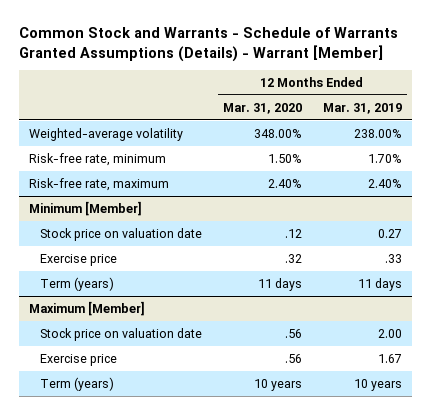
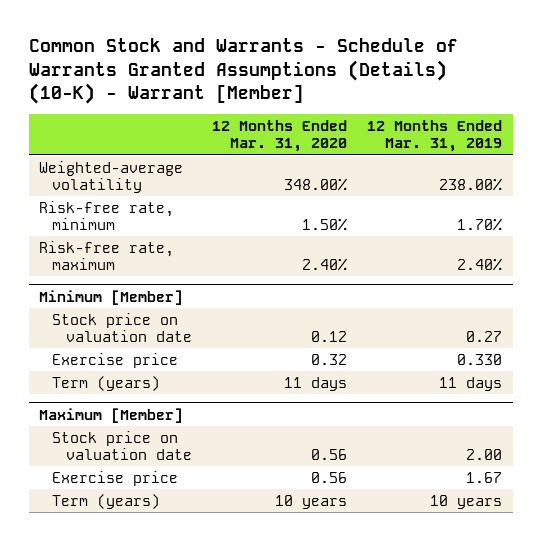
[18,27,398,62] Common Stock and Warrants - Schedule of Warrants Granted Assumptions (Details) - Warrant [Member] -> [28,38,458,105] Common Stock and Warrants - Schedule of Warrants Granted Assumptions (Details) (10-K) - Warrant [Member]
[284,228,302,238] .12 -> [311,331,348,343] 0.12
[284,253,302,263] .32 -> [311,353,348,365] 0.32
[384,253,402,263] .33 -> [457,353,503,365] 0.330
[284,328,302,338] .56 -> [311,449,348,461] 0.56
[284,353,302,363] .56 -> [311,471,348,483] 0.56

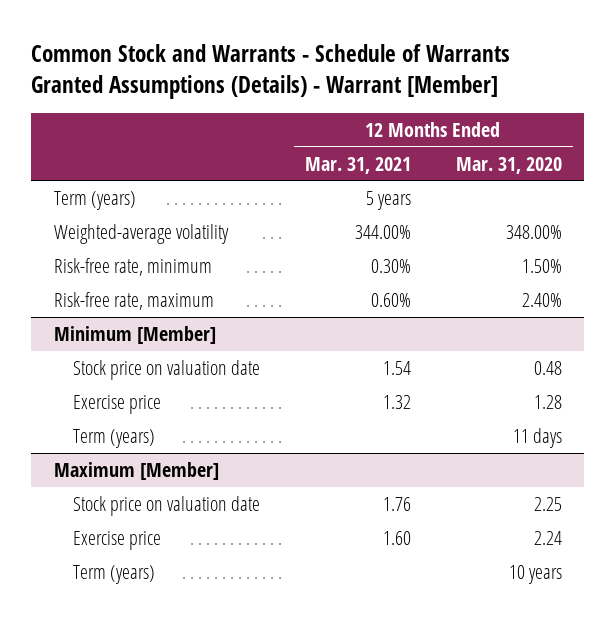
[28,38,458,105] Common Stock and Warrants - Schedule of Warrants Granted Assumptions (Details) (10-K) - Warrant [Member] -> [31,44,511,100] Common Stock and Warrants - Schedule of Warrants Granted Assumptions (Details) - Warrant [Member]
[367,119,503,153] 12 Months Ended Mar. 31, 2019 -> none
none -> [304,156,411,174] Mar. 31, 2021
none -> [53,190,136,210] Term (years)
[311,331,348,343] 0.12 -> [533,360,562,375] 0.48
[311,353,348,365] 0.32 -> [533,394,562,409] 1.28
[311,449,348,461] 0.56 -> [533,496,562,511] 2.25
[311,471,348,483] 0.56 -> [533,530,562,545] 2.24

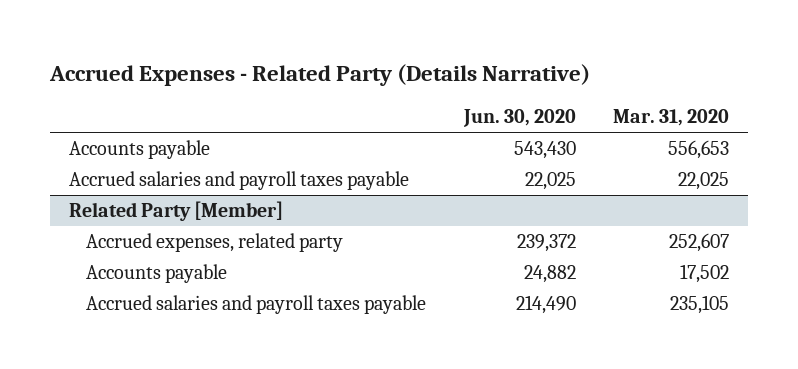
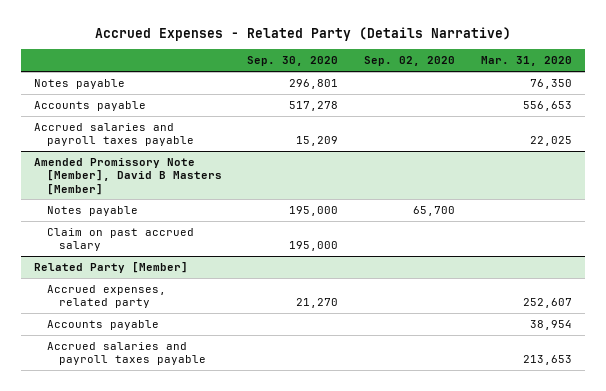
[462,109,576,128] Jun. 30, 2020 -> none
none -> [247,56,339,67] Sep. 30, 2020
none -> [364,56,456,67] Sep. 02, 2020
none -> [34,78,126,89] Notes payable
none -> [34,157,222,195] Amended Promissory Note [Member], David B Masters [Member]
none -> [46,205,138,216] Notes payable
none -> [46,227,194,252] Claim on past accrued salary
[680,264,730,284] 17,502 -> [530,319,573,330] 38,954
[670,295,730,315] 235,105 -> [523,355,573,366] 213,653

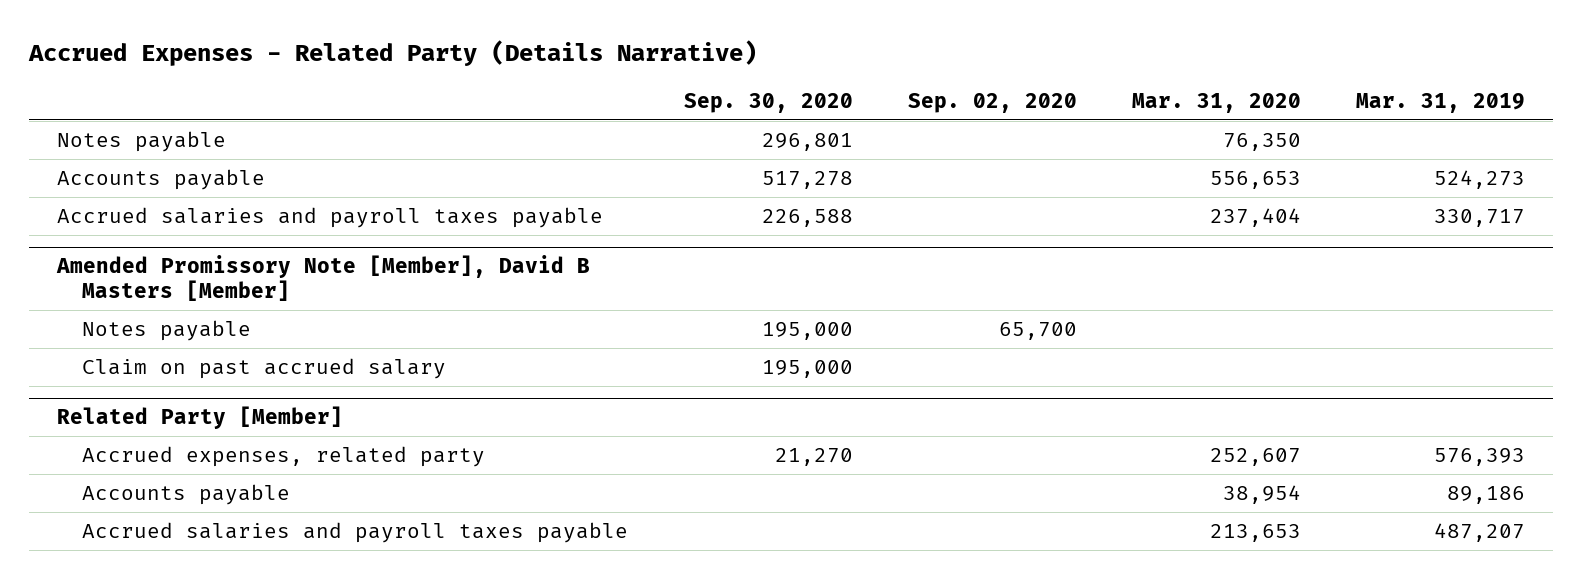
none -> [1356,93,1526,114] Mar. 31, 2019
[296,136,339,147] 15,209 -> [761,209,853,228] 226,588
[530,136,573,147] 22,025 -> [1210,208,1302,228] 237,404

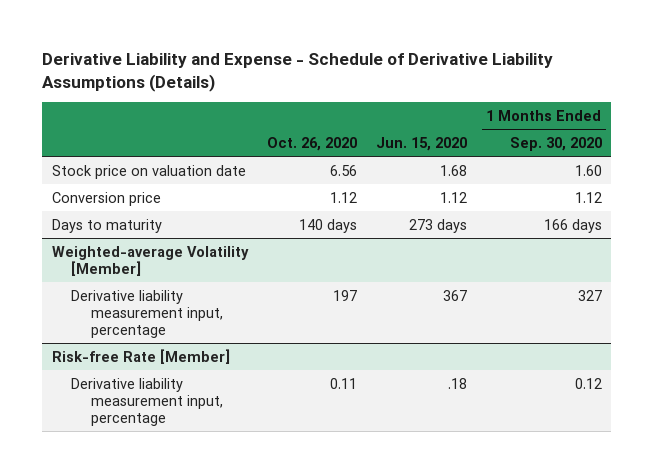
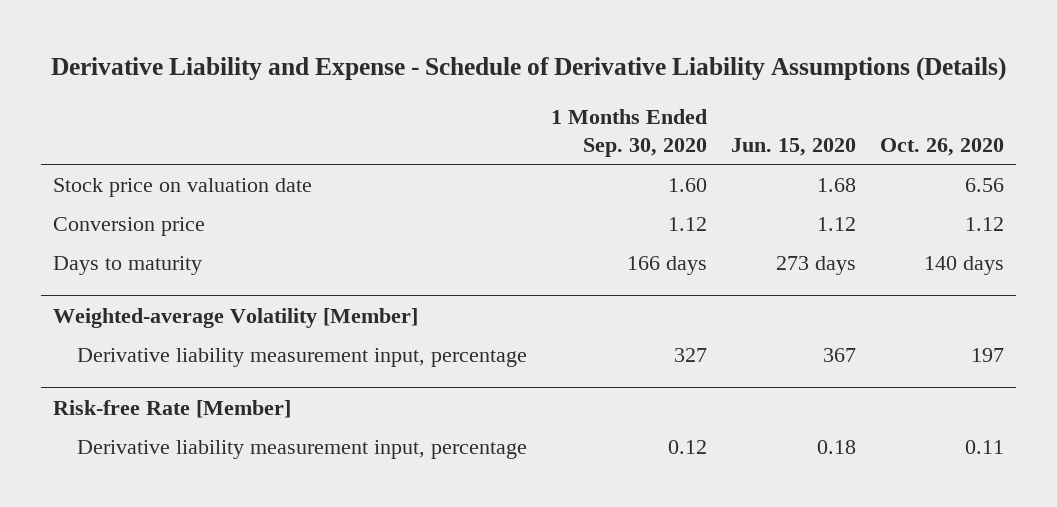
[448,377,468,389] .18 -> [817,439,857,454] 0.18

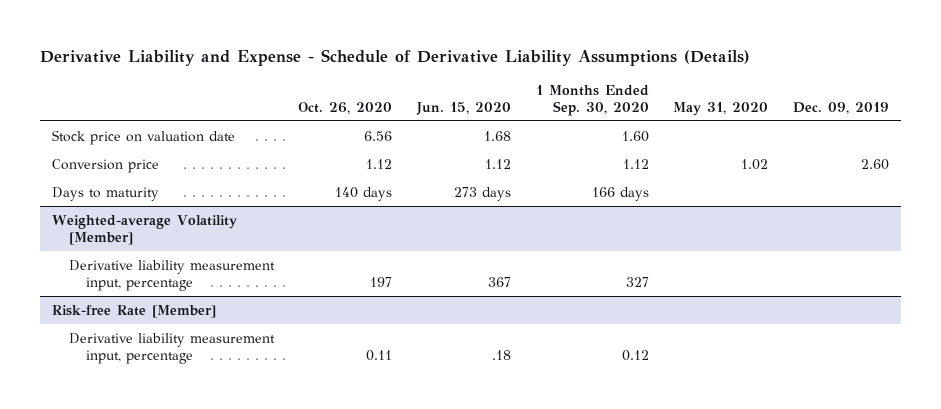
none -> [673,101,769,116] May 31, 2020
none -> [793,101,890,114] Dec. 09, 2019
[817,439,857,454] 0.18 -> [492,349,512,360] .18

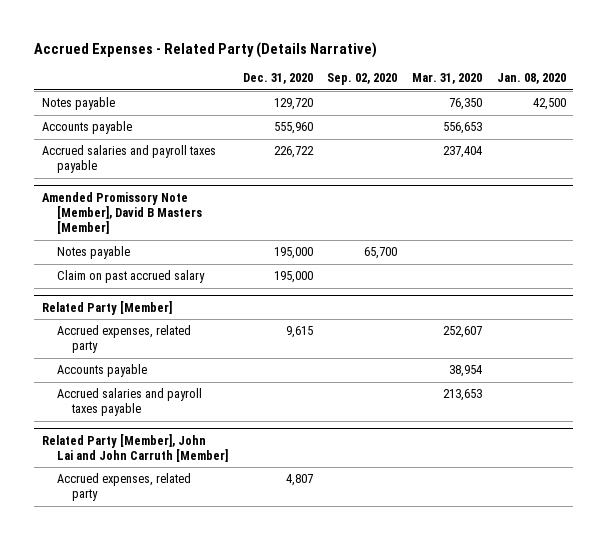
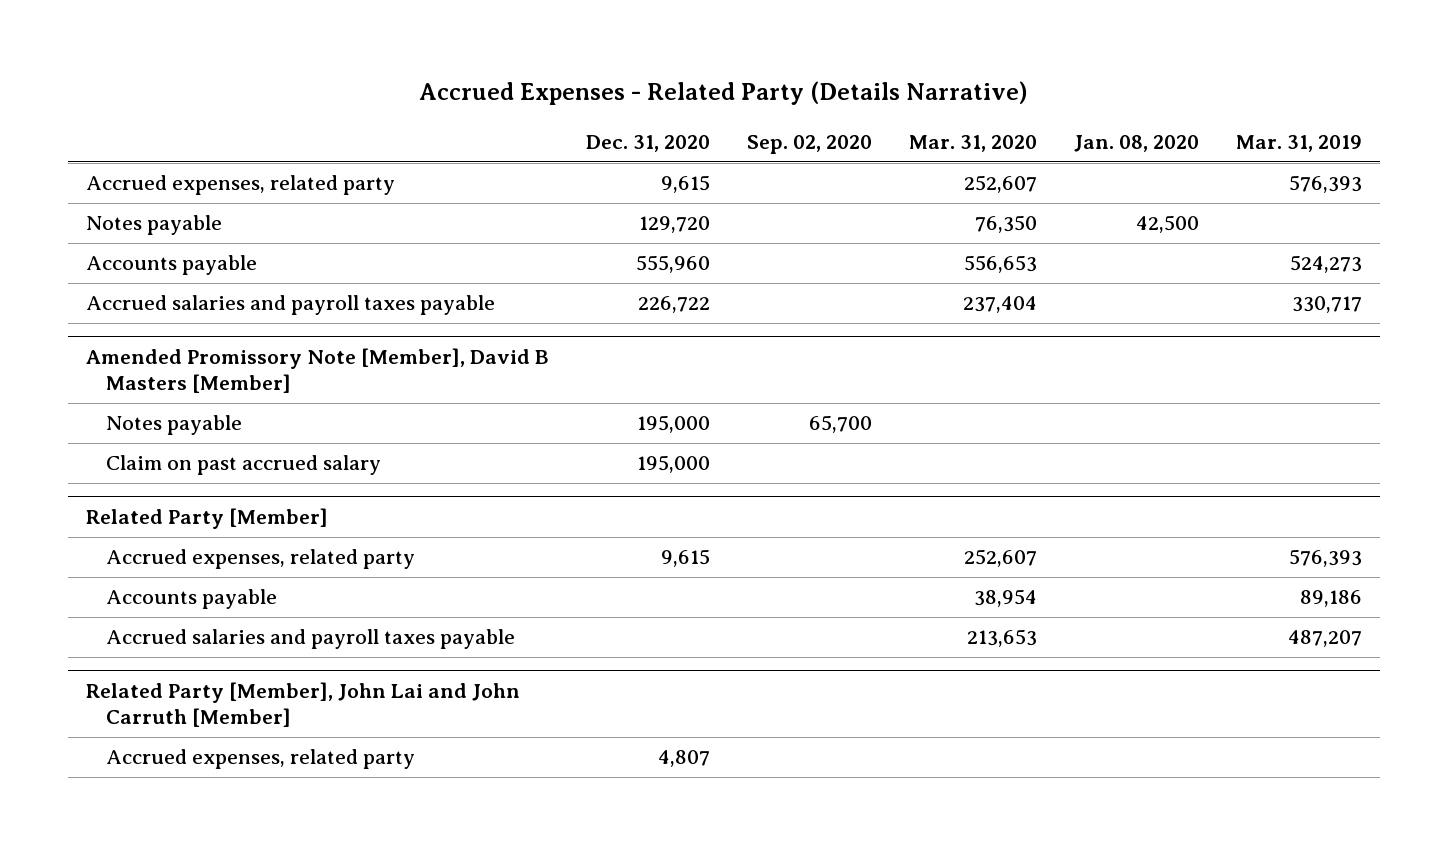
none -> [1235,134,1362,152] Mar. 31, 2019
none -> [86,175,396,196] Accrued expenses, related party

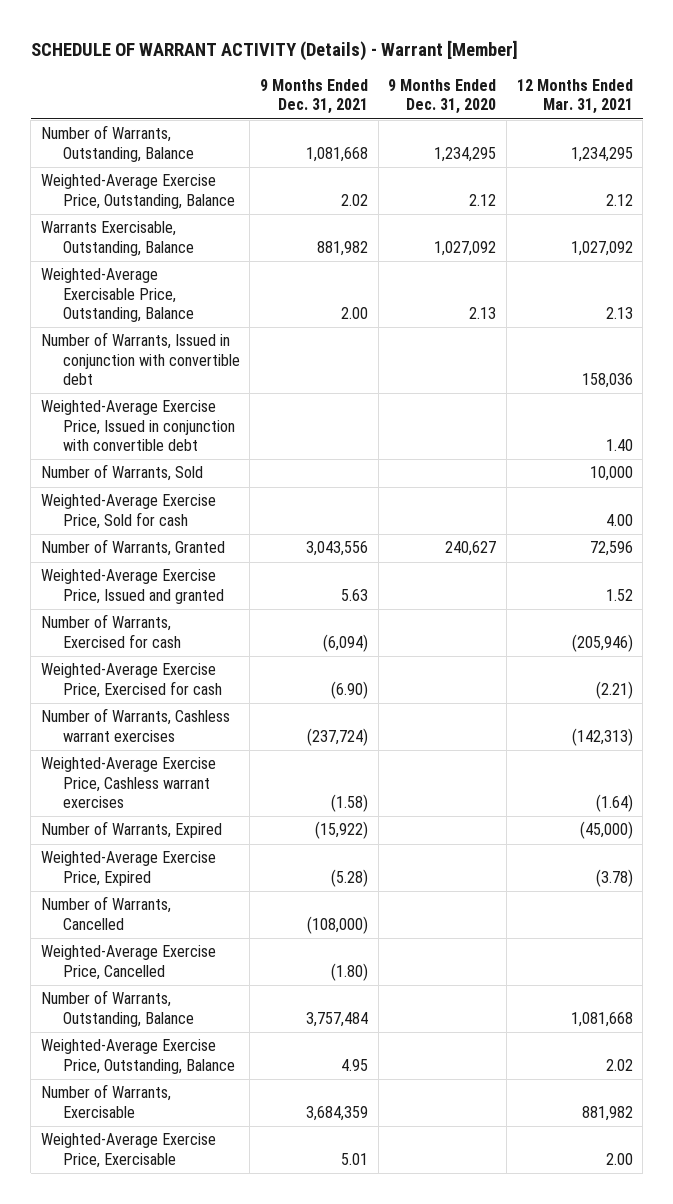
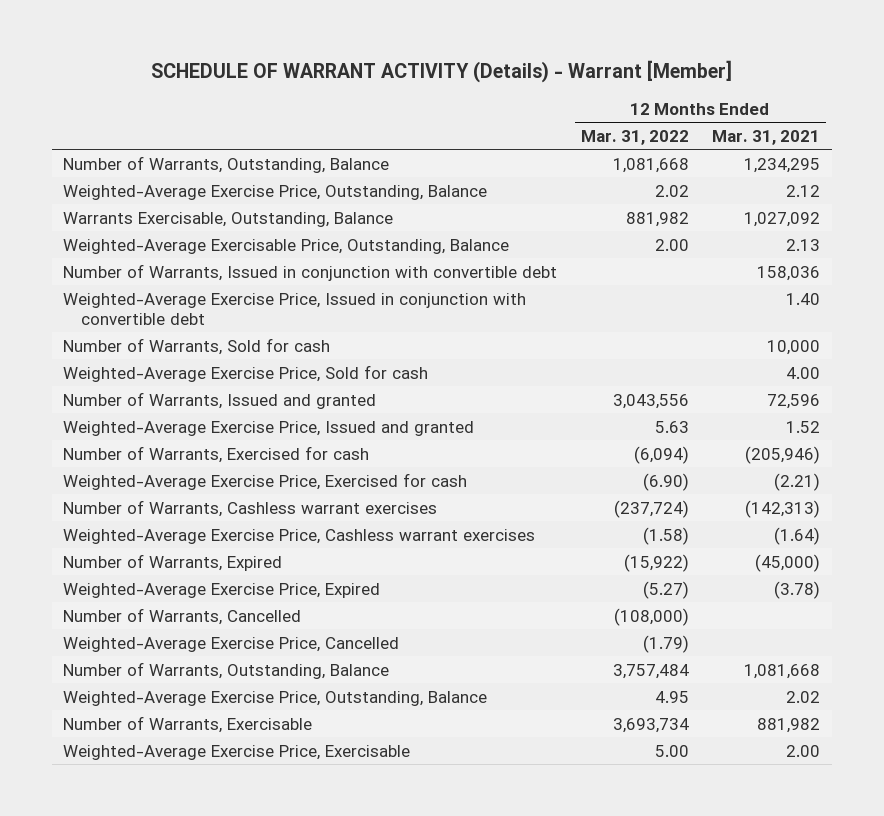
[260,79,369,115] 9 Months Ended Dec. 31, 2021 -> none
[388,79,497,115] 9 Months Ended Dec. 31, 2020 -> none
none -> [580,130,689,146] Mar. 31, 2022
[40,464,203,482] Number of Warrants, Sold -> [63,337,331,355] Number of Warrants, Sold for cash
[40,539,225,557] Number of Warrants, Granted -> [63,391,377,409] Number of Warrants, Issued and granted

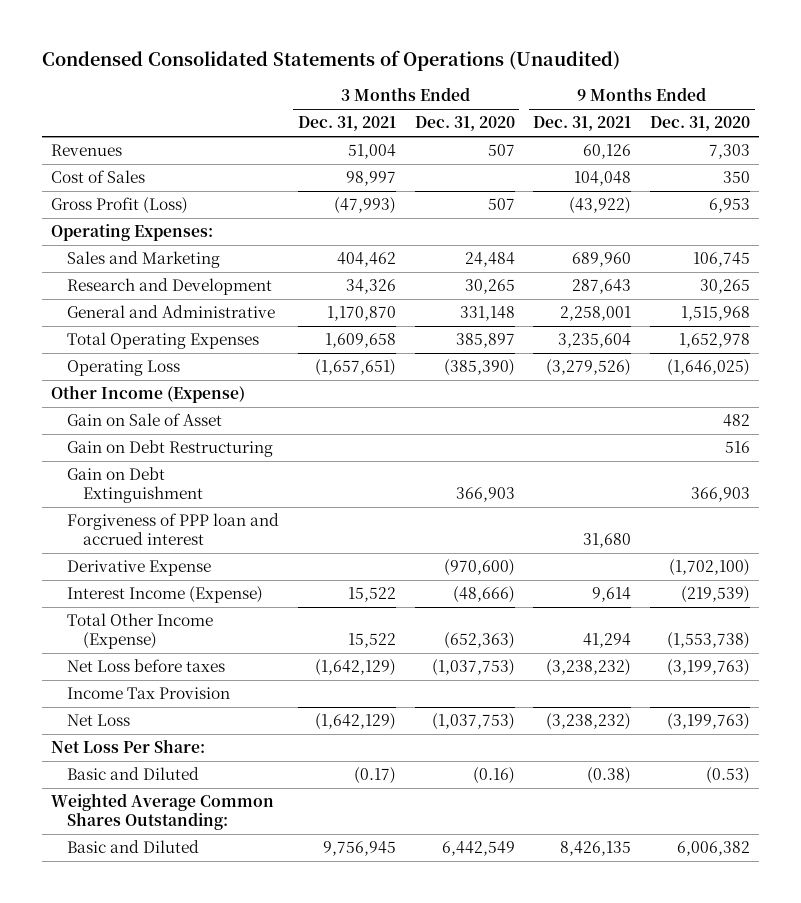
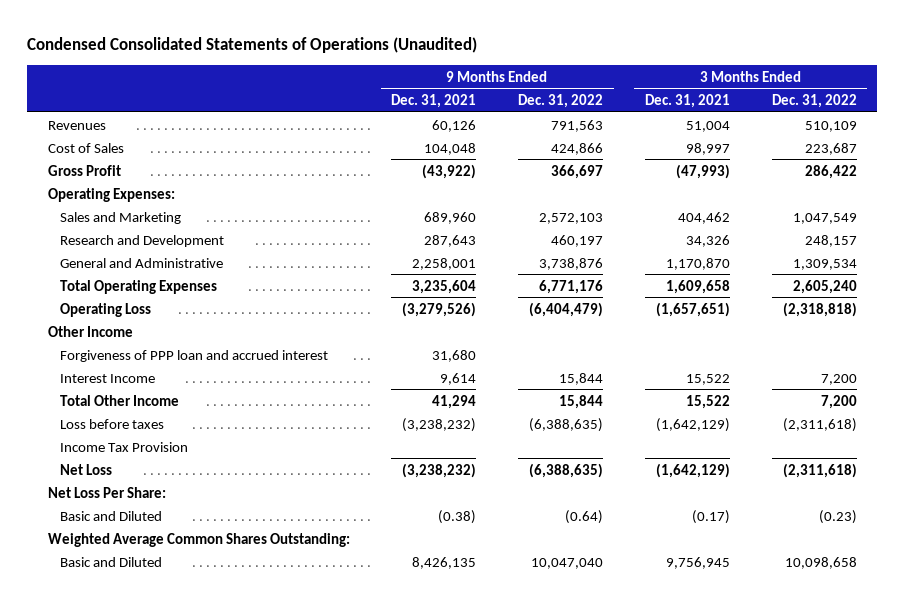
[414,116,515,132] Dec. 31, 2020 -> none
[649,116,750,132] Dec. 31, 2020 -> none
none -> [518,94,604,109] Dec. 31, 2022
none -> [771,94,857,109] Dec. 31, 2022
[51,197,189,215] Gross Profit (Loss) -> [47,164,121,176] Gross Profit
[67,413,223,427] Gain on Sale of Asset -> none
[67,440,274,458] Gain on Debt Restructuring -> none
[67,467,204,503] Gain on Debt Extinguishment -> none
[51,385,246,404] Other Income (Expense) -> [47,325,133,337] Other Income
[67,560,212,577] Derivative Expense -> none
[67,586,264,604] Interest Income (Expense) -> [60,373,156,383] Interest Income
[67,613,214,649] Total Other Income (Expense) -> [60,394,180,406] Total Other Income
[67,659,226,673] Net Loss before taxes -> [60,418,165,429] Loss before taxes

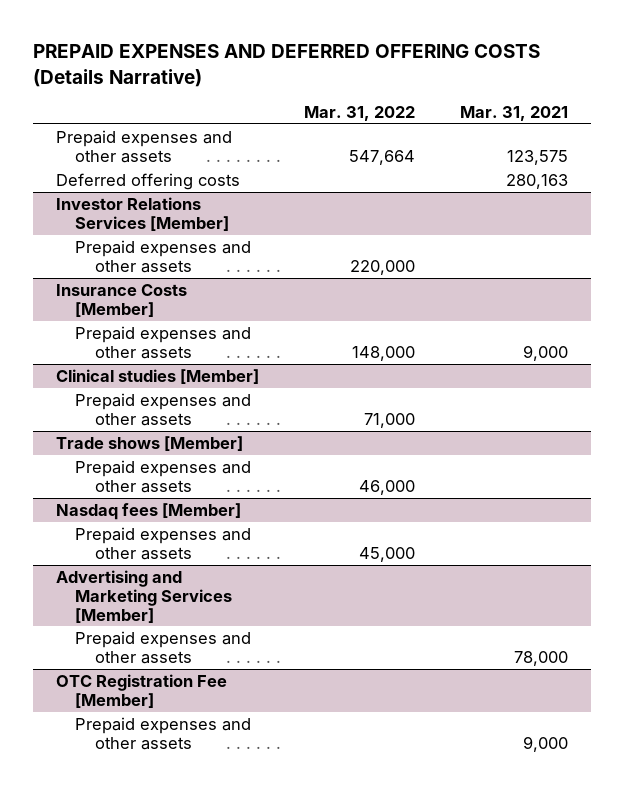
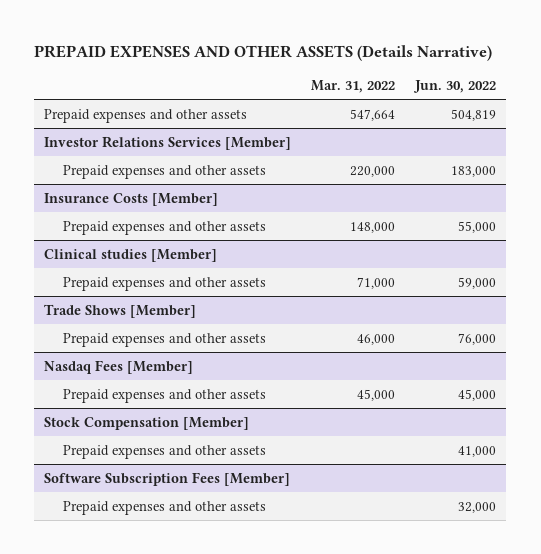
[32,44,540,87] PREPAID EXPENSES AND DEFERRED OFFERING COSTS (Details Narrative) -> [34,44,493,61] PREPAID EXPENSES AND OTHER ASSETS (Details Narrative)
[460,105,569,121] Mar. 31, 2021 -> none
none -> [413,79,497,93] Jun. 30, 2022
[55,172,240,190] Deferred offering costs -> none
[55,435,243,451] Trade shows [Member] -> [44,303,197,318] Trade Shows [Member]
[55,502,241,520] Nasdaq fees [Member] -> [44,359,194,374] Nasdaq Fees [Member]
[55,569,233,623] Advertising and Marketing Services [Member] -> none
none -> [44,416,250,430] Stock Compensation [Member]
[55,673,227,708] OTC Registration Fee [Member] -> none
none -> [44,471,291,486] Software Subscription Fees [Member]

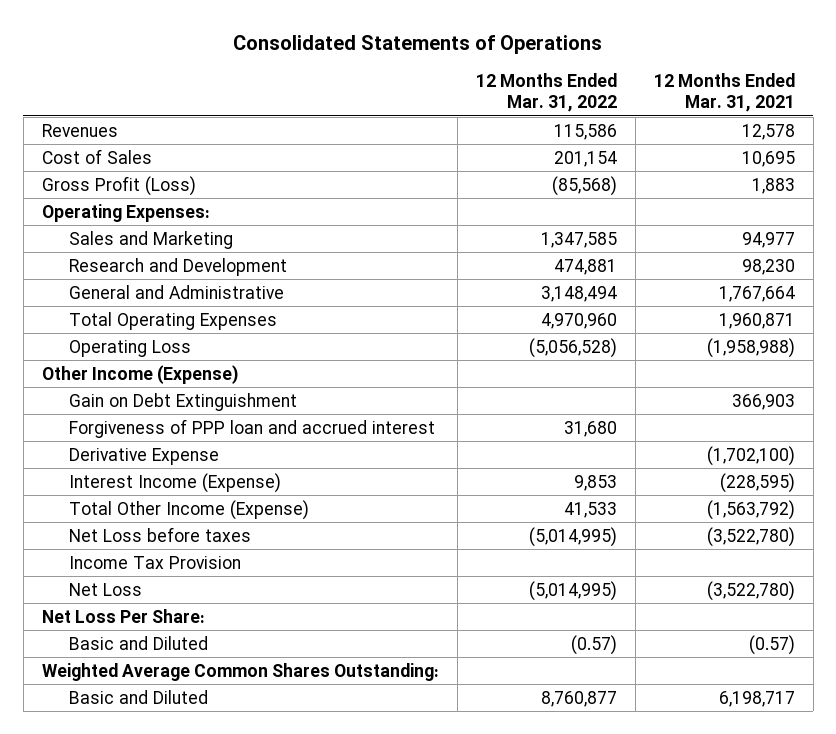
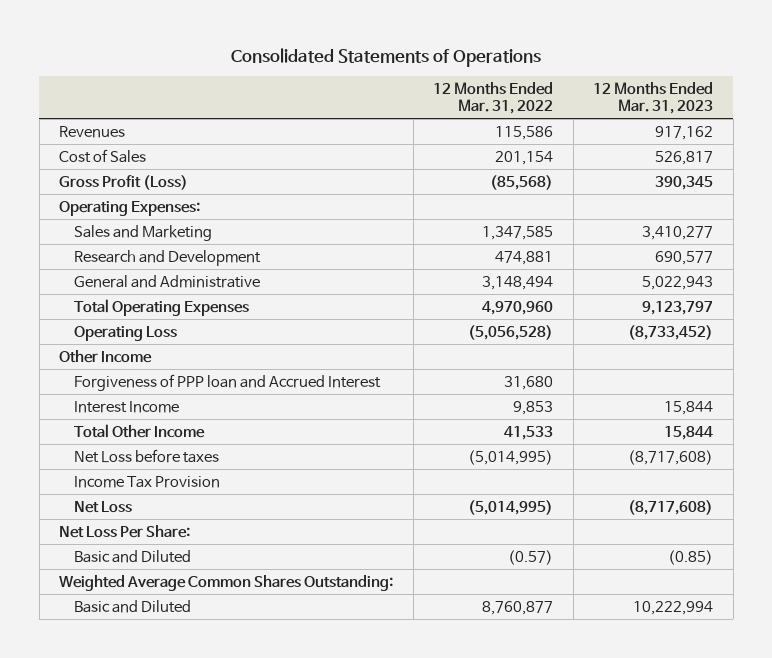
[653,72,795,113] 12 Months Ended Mar. 31, 2021 -> none
none -> [593,81,714,114] 12 Months Ended Mar. 31, 2023
[68,392,297,411] Gain on Debt Extinguishment -> none
[68,447,219,465] Derivative Expense -> none
[41,364,239,384] Other Income (Expense) -> [59,349,153,363] Other Income
[68,418,435,438] Forgiveness of PPP loan and accrued interest -> [74,373,382,391] Forgiveness of PPP loan and Accrued Interest
[68,472,281,493] Interest Income (Expense) -> [74,400,180,413] Interest Income
[68,499,309,520] Total Other Income (Expense) -> [74,423,206,438] Total Other Income

